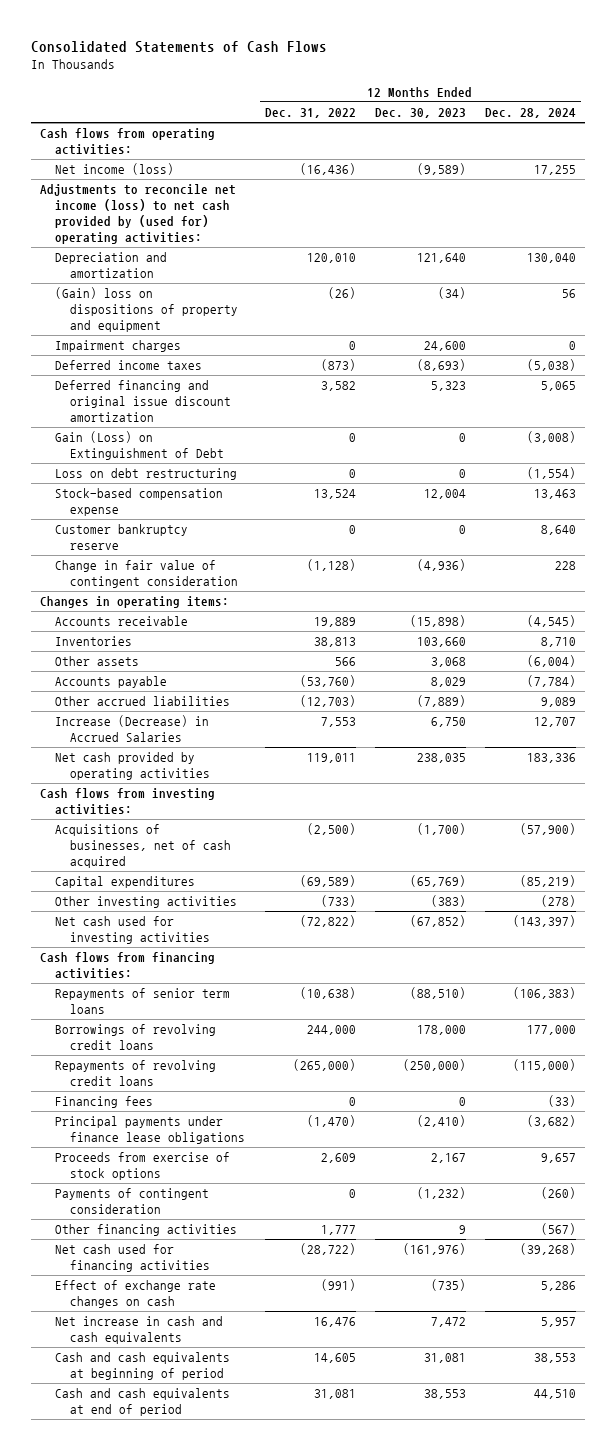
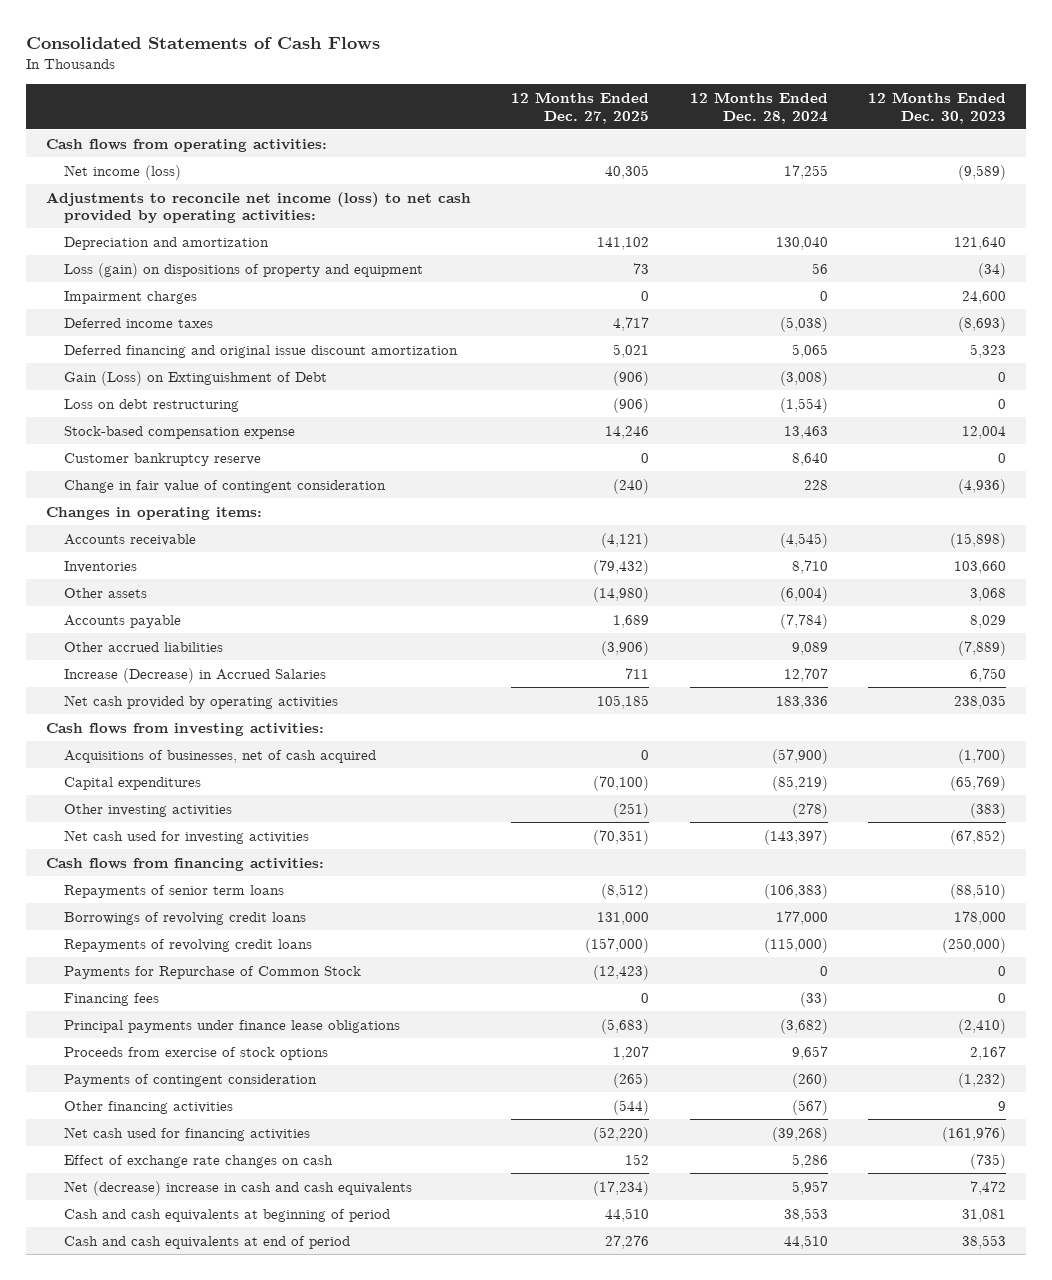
[264,108,356,119] Dec. 31, 2022 -> none
none -> [511,91,650,124] 12 Months Ended Dec. 27, 2025
[40,184,237,245] Adjustments to reconcile net income (loss) to net cash provided by (used for) operating activities: -> [45,191,471,224] Adjustments to reconcile net income (loss) to net cash provided by operating activities:
[55,287,239,333] (Gain) loss on dispositions of property and equipment -> [63,262,423,278] Loss (gain) on dispositions of property and equipment
none -> [63,965,361,979] Payments for Repurchase of Common Stock
[55,1316,224,1345] Net increase in cash and cash equivalents -> [63,1180,412,1196] Net (decrease) increase in cash and cash equivalents

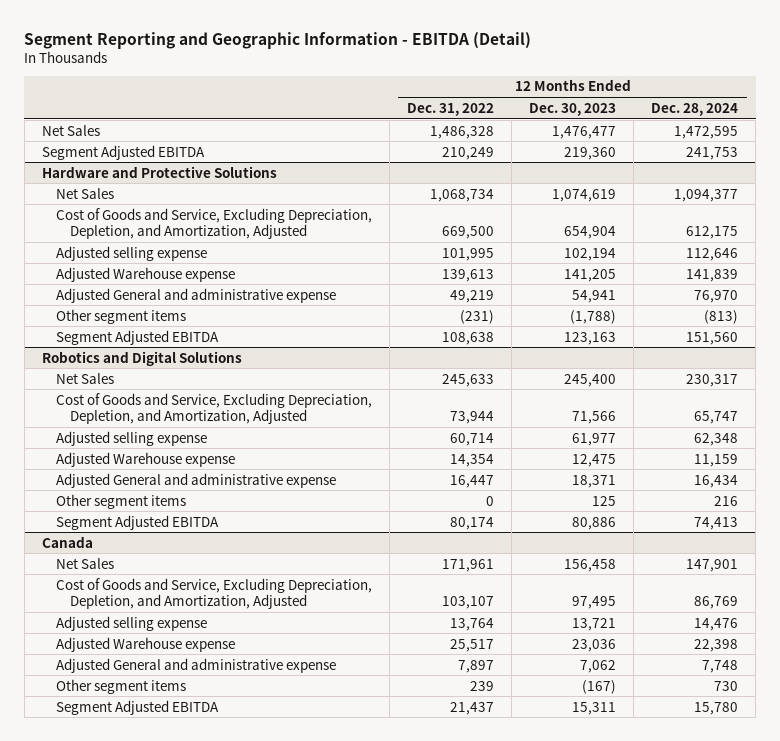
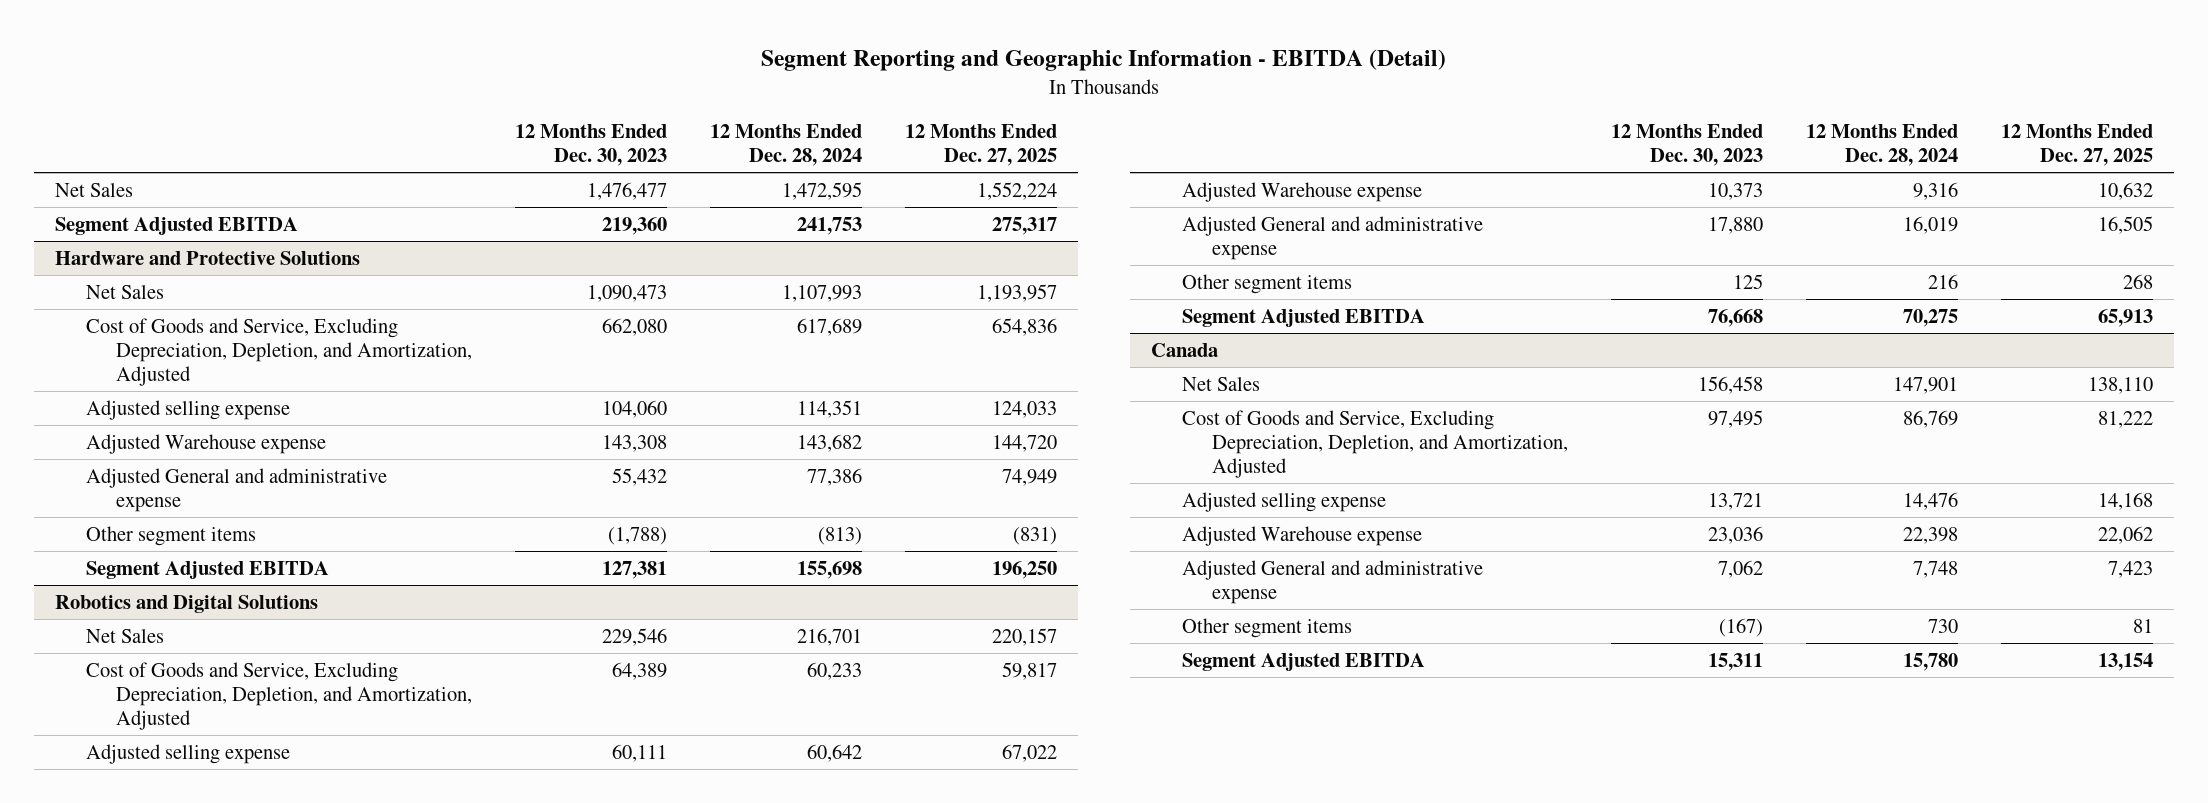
[406,102,494,116] Dec. 31, 2022 -> none
none -> [904,124,1057,167] 12 Months Ended Dec. 27, 2025
[552,188,617,202] 1,074,619 -> [587,284,668,302] 1,090,473
[674,188,739,202] 1,094,377 -> [782,284,863,302] 1,107,993
[564,226,617,240] 654,904 -> [602,317,668,336] 662,080
[686,226,739,240] 612,175 -> [797,317,863,336] 617,689
[564,247,617,261] 102,194 -> [602,399,668,418] 104,060
[686,247,739,261] 112,646 -> [797,399,863,418] 114,351
[564,268,617,282] 141,205 -> [602,434,668,452] 143,308
[686,268,739,282] 141,839 -> [797,433,863,452] 143,682
[572,289,617,303] 54,941 -> [612,467,668,486] 55,432
[694,289,739,303] 76,970 -> [807,467,863,486] 77,386
[564,331,617,345] 123,163 -> [602,560,668,579] 127,381
[686,331,739,345] 151,560 -> [797,560,863,579] 155,698
[564,373,617,387] 245,400 -> [602,627,668,646] 229,546
[686,373,739,387] 230,317 -> [797,627,863,646] 216,701
[572,411,617,425] 71,566 -> [612,661,668,680] 64,389
[694,411,739,425] 65,747 -> [807,661,863,680] 60,233
[572,432,617,446] 61,977 -> [612,743,668,762] 60,111
[694,432,739,446] 62,348 -> [807,743,863,762] 60,642
[572,453,617,467] 12,475 -> [1707,182,1763,200] 10,373
[694,453,739,467] 11,159 -> [1912,181,1958,200] 9,316
[572,474,617,488] 18,371 -> [1707,216,1763,234] 17,880
[694,474,739,488] 16,434 -> [1902,215,1958,234] 16,019
[572,516,617,530] 80,886 -> [1707,308,1763,327] 76,668
[694,516,739,530] 74,413 -> [1902,308,1958,327] 70,275

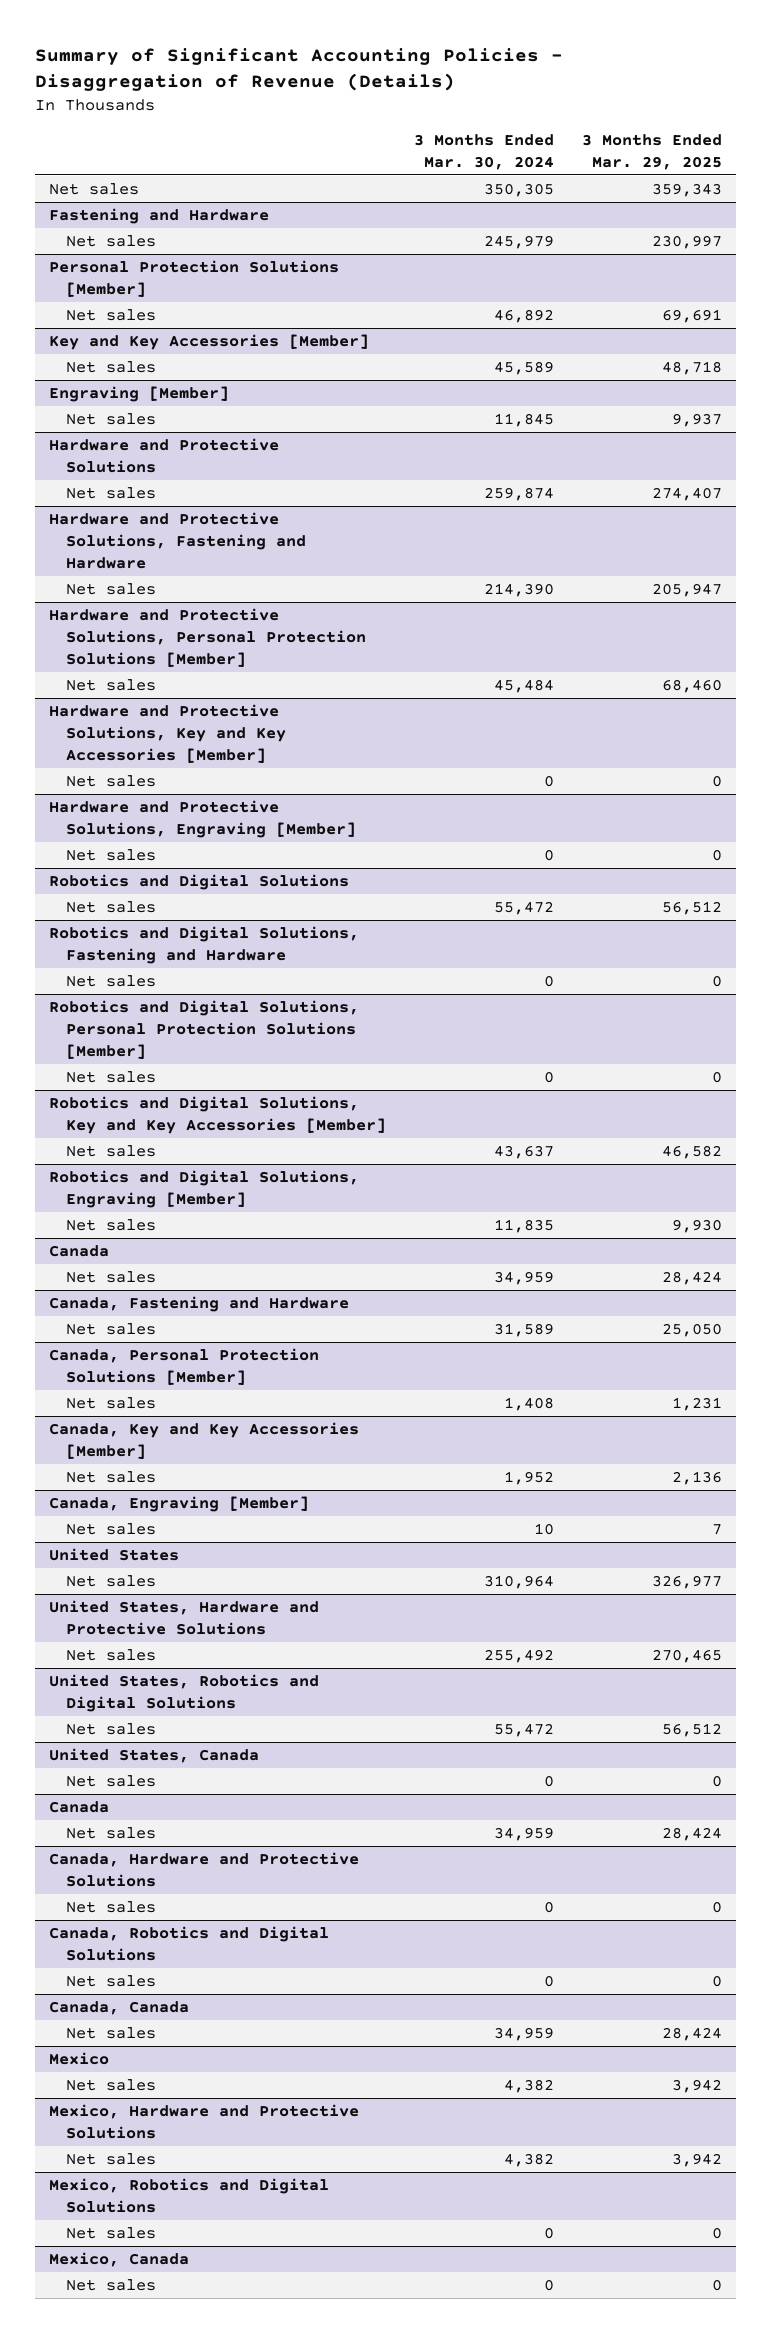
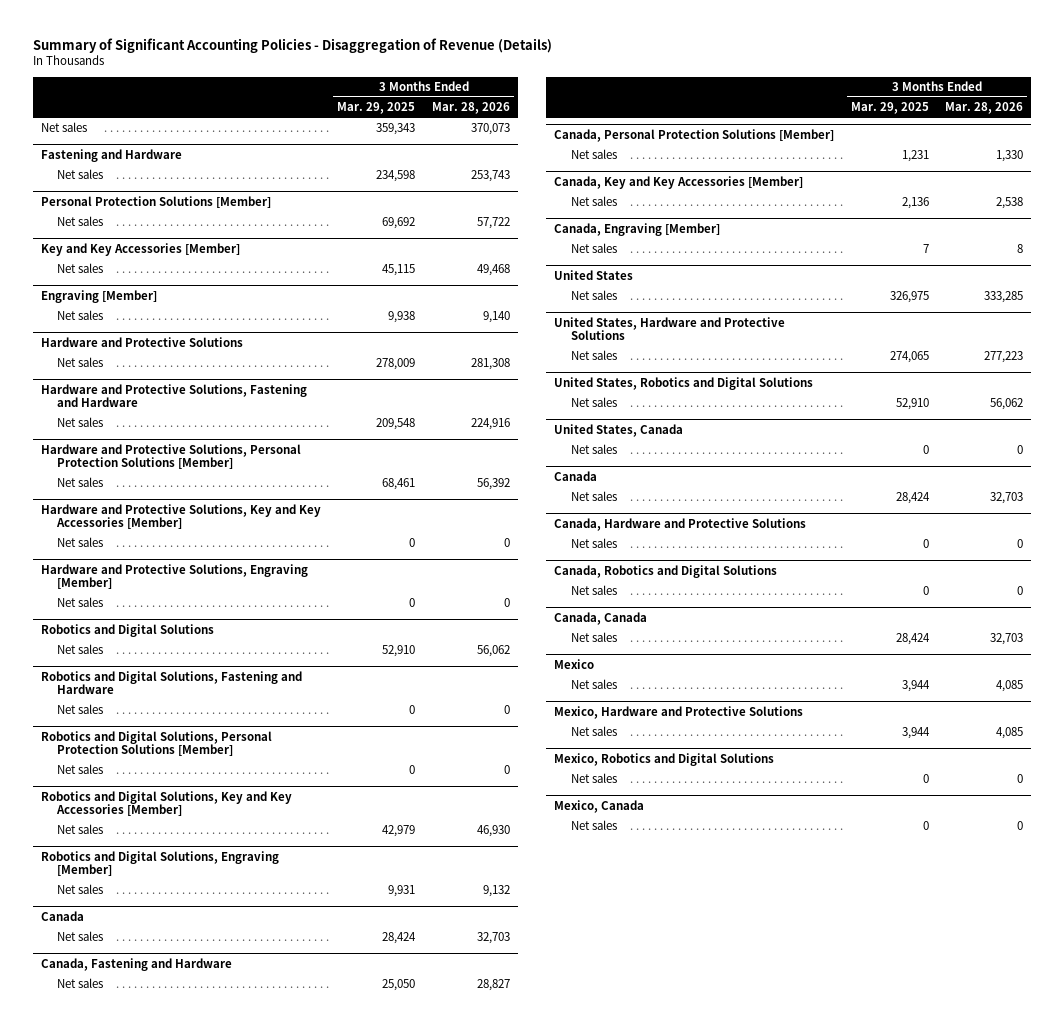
[414,133,555,170] 3 Months Ended Mar. 30, 2024 -> none
none -> [431,102,510,115] Mar. 28, 2026
[651,235,722,250] 230,997 -> [376,170,416,183] 234,598
[661,309,722,324] 69,691 -> [382,217,416,230] 69,692
[661,361,722,376] 48,718 -> [382,264,416,277] 45,115
[671,413,722,428] 9,937 -> [388,311,416,324] 9,938
[651,487,722,502] 274,407 -> [376,358,416,371] 278,009
[651,583,722,598] 205,947 -> [376,418,416,431] 209,548
[661,679,722,694] 68,460 -> [382,478,416,491] 68,461
[661,901,722,916] 56,512 -> [382,645,416,658] 52,910
[661,1145,722,1160] 46,582 -> [382,825,416,838] 42,979
[671,1219,722,1234] 9,930 -> [388,885,416,898] 9,931
[651,1575,722,1590] 326,977 -> [889,291,929,304] 326,975
[651,1649,722,1664] 270,465 -> [889,351,929,364] 274,065
[661,1723,722,1738] 56,512 -> [895,398,929,411] 52,910
[671,2079,722,2094] 3,942 -> [901,680,930,693] 3,944
[671,2153,722,2168] 3,942 -> [901,727,930,740] 3,944

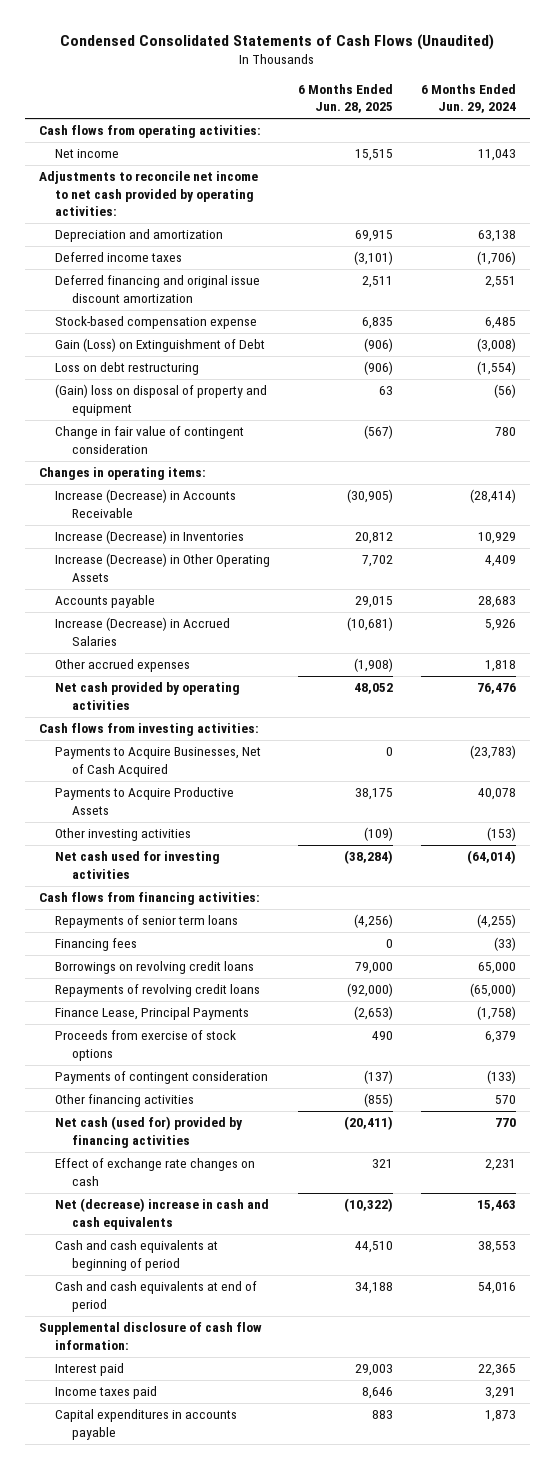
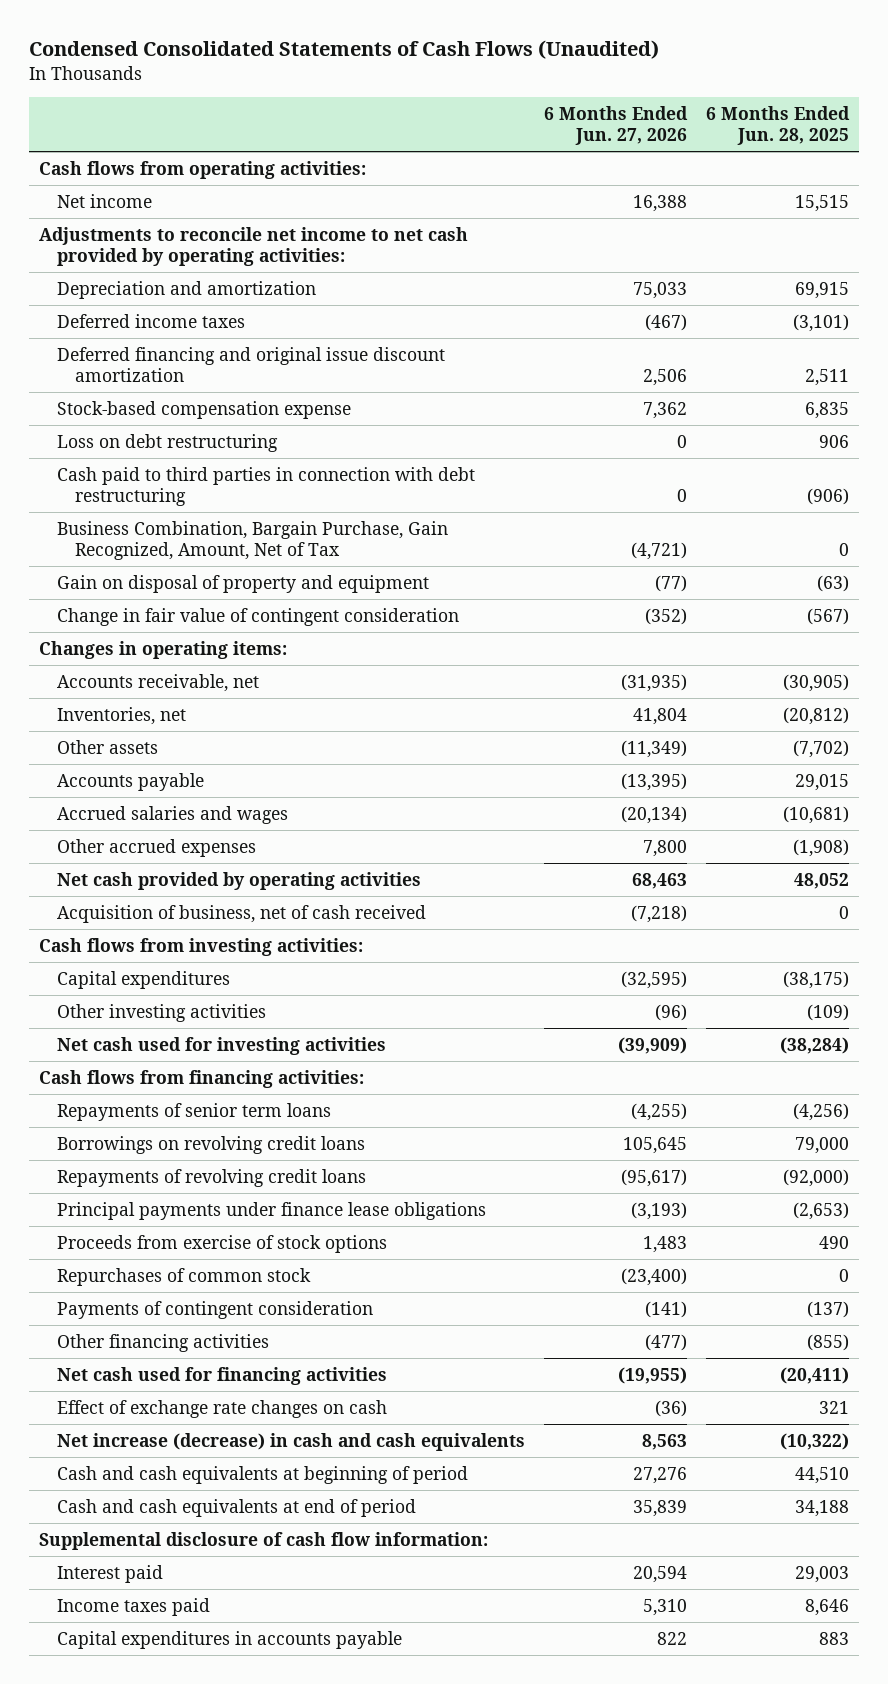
[420,84,516,114] 6 Months Ended Jun. 29, 2024 -> none
none -> [544,106,689,145] 6 Months Ended Jun. 27, 2026
[55,338,266,353] Gain (Loss) on Extinguishment of Debt -> [56,433,278,452] Loss on debt restructuring
[364,338,394,353] (906) -> [819,434,850,448] 906
[55,362,200,376] Loss on debt restructuring -> [56,466,475,506] Cash paid to third parties in connection with debt restructuring
none -> [56,520,448,560] Business Combination, Bargain Purchase, Gain Recognized, Amount, Net of Tax
[55,384,268,416] (Gain) loss on disposal of property and equipment -> [56,574,429,593] Gain on disposal of property and equipment
[379,386,394,396] 63 -> [817,574,850,592] (63)
[55,489,237,518] Increase (Decrease) in Accounts Receivable -> [56,673,259,692] Accounts receivable, net
[55,530,245,545] Increase (Decrease) in Inventories -> [56,706,186,725] Inventories, net
[355,532,394,545] 20,812 -> [783,706,850,725] (20,812)
[55,553,271,582] Increase (Decrease) in Other Operating Assets -> [56,739,158,754] Other assets
[362,555,394,568] 7,702 -> [793,739,850,758] (7,702)
[55,617,231,646] Increase (Decrease) in Accrued Salaries -> [56,805,288,824] Accrued salaries and wages
none -> [56,904,426,923] Acquisition of business, net of cash received
[55,747,262,777] Payments to Acquire Businesses, Net of Cash Acquired -> none
[55,787,235,815] Payments to Acquire Productive Assets -> none
none -> [56,970,230,989] Capital expenditures
[55,938,138,952] Financing fees -> none
[55,1007,250,1021] Finance Lease, Principal Payments -> [56,1201,486,1220] Principal payments under finance lease obligations
none -> [56,1267,311,1286] Repurchases of common stock
[55,1116,244,1148] Net cash (used for) provided by financing activities -> [56,1366,387,1385] Net cash used for financing activities
[55,1198,270,1230] Net (decrease) increase in cash and cash equivalents -> [56,1432,525,1451] Net increase (decrease) in cash and cash equivalents

